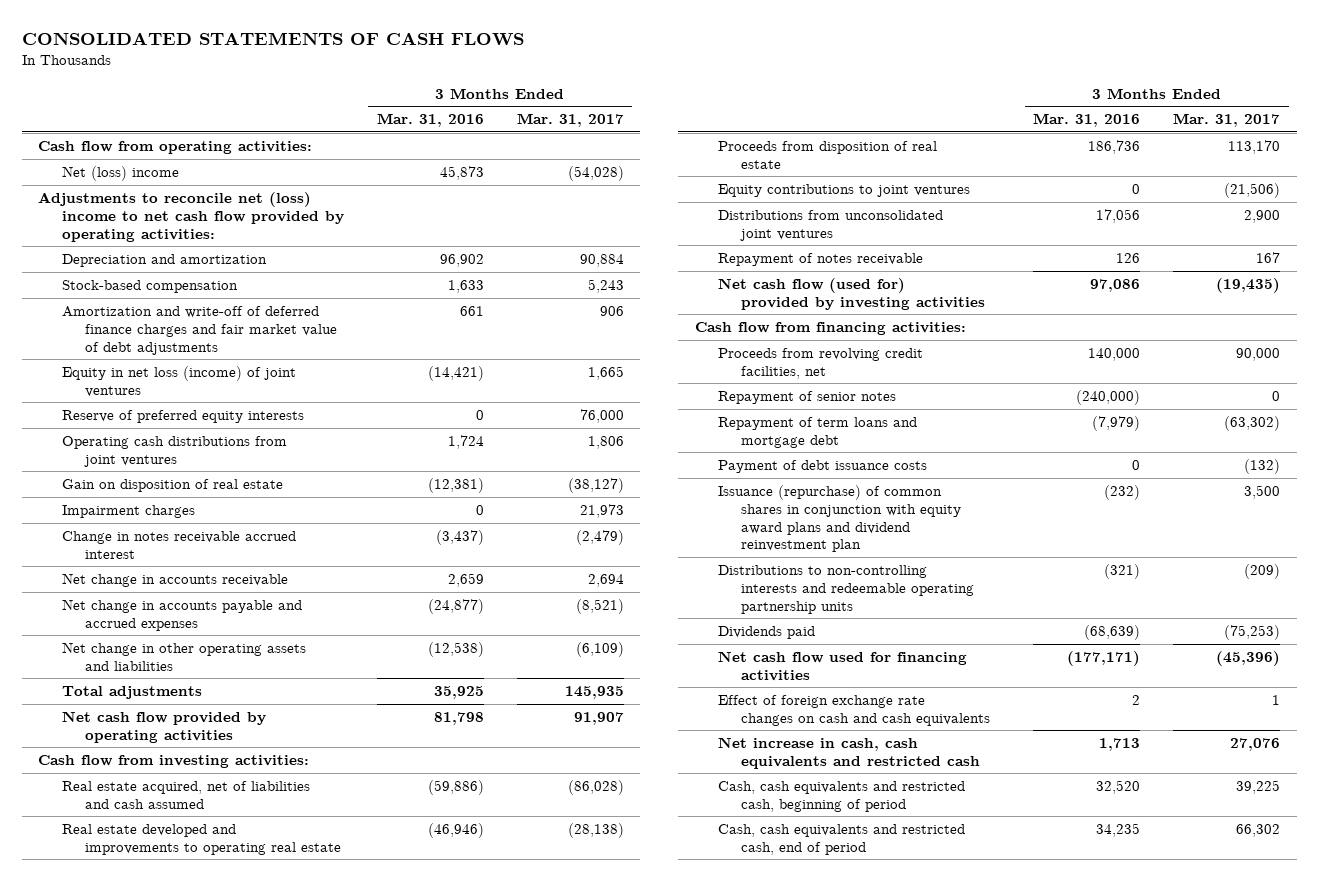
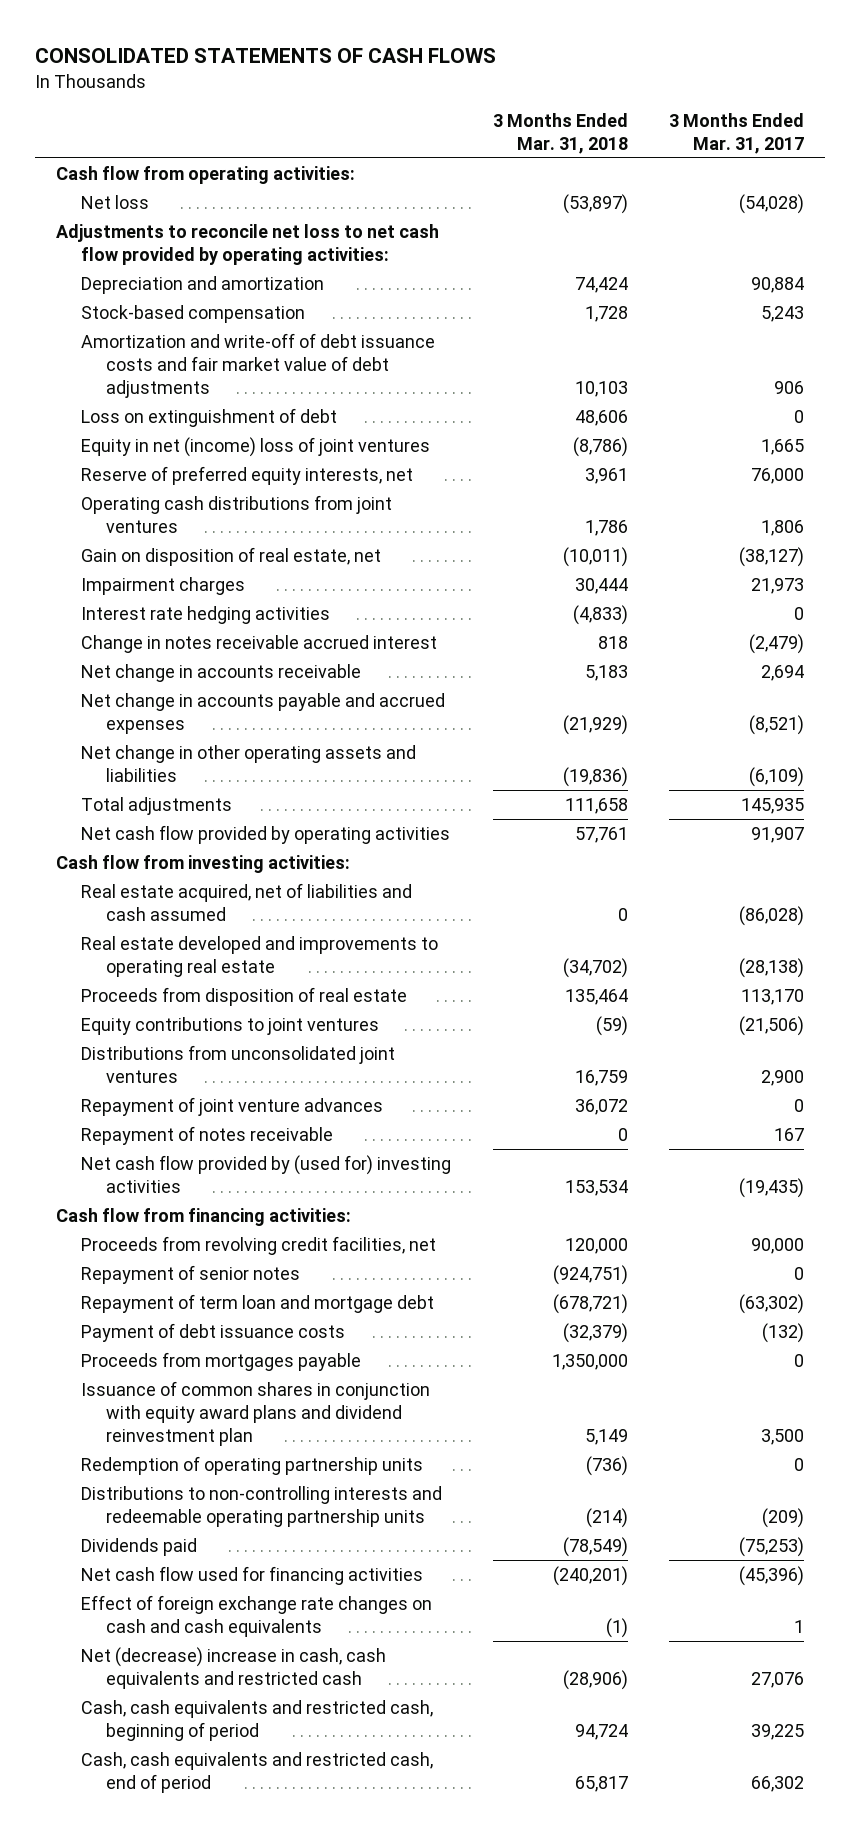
[376,113,484,128] Mar. 31, 2016 -> none
none -> [492,112,628,154] 3 Months Ended Mar. 31, 2018
[61,166,179,182] Net (loss) income -> [81,195,150,210] Net loss
[38,192,344,242] Adjustments to reconcile net (loss) income to net cash flow provided by operating activities: -> [56,224,440,266] Adjustments to reconcile net loss to net cash flow provided by operating activities:
[61,306,338,355] Amortization and write-off of deferred finance charges and fair market value of debt adjustments -> [81,333,436,399] Amortization and write-off of debt issuance costs and fair market value of debt adjustments
none -> [81,408,338,428] Loss on extinguishment of debt
[61,366,296,397] Equity in net loss (income) of joint ventures -> [81,437,431,458] Equity in net (income) loss of joint ventures
[61,410,304,424] Reserve of preferred equity interests -> [81,466,414,486] Reserve of preferred equity interests, net
[61,479,283,493] Gain on disposition of real estate -> [81,547,382,567] Gain on disposition of real estate, net
none -> [81,606,331,625] Interest rate hedging activities
none -> [81,1097,384,1117] Repayment of joint venture advances
[718,278,986,310] Net cash flow (used for) provided by investing activities -> [81,1155,452,1194] Net cash flow provided by (used for) investing activities
[718,417,918,448] Repayment of term loans and mortgage debt -> [81,1294,435,1314] Repayment of term loan and mortgage debt
none -> [81,1352,362,1372] Proceeds from mortgages payable
[718,485,962,553] Issuance (repurchase) of common shares in conjunction with equity award plans and dividend reinvestment plan -> [81,1381,431,1447] Issuance of common shares in conjunction with equity award plans and dividend reinvestment plan
none -> [81,1456,424,1476] Redemption of operating partnership units
[718,737,981,769] Net increase in cash, cash equivalents and restricted cash -> [81,1647,387,1690] Net (decrease) increase in cash, cash equivalents and restricted cash

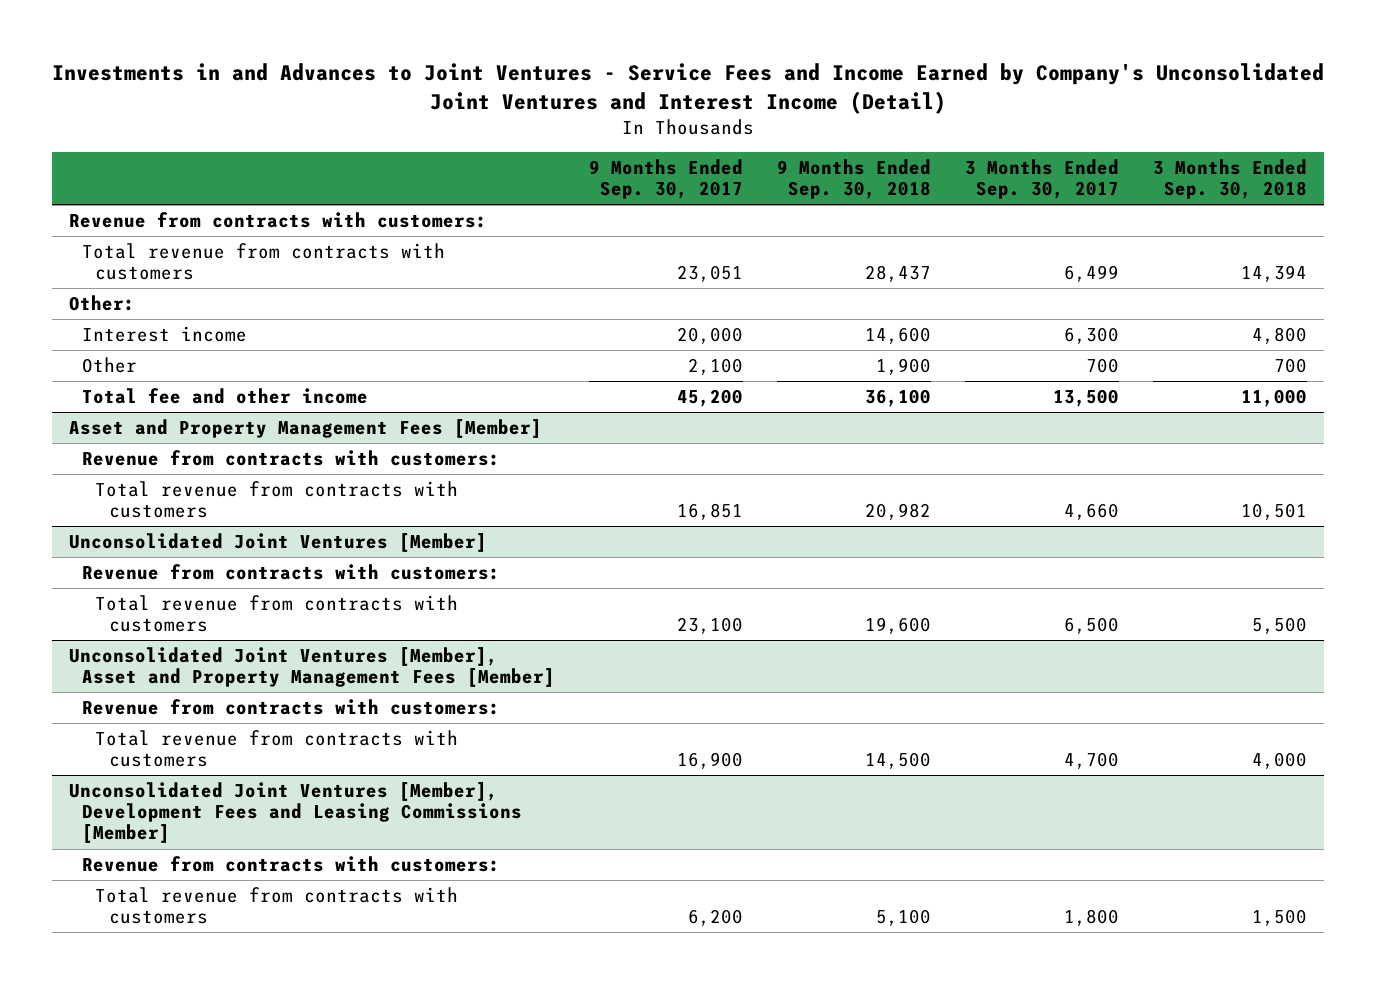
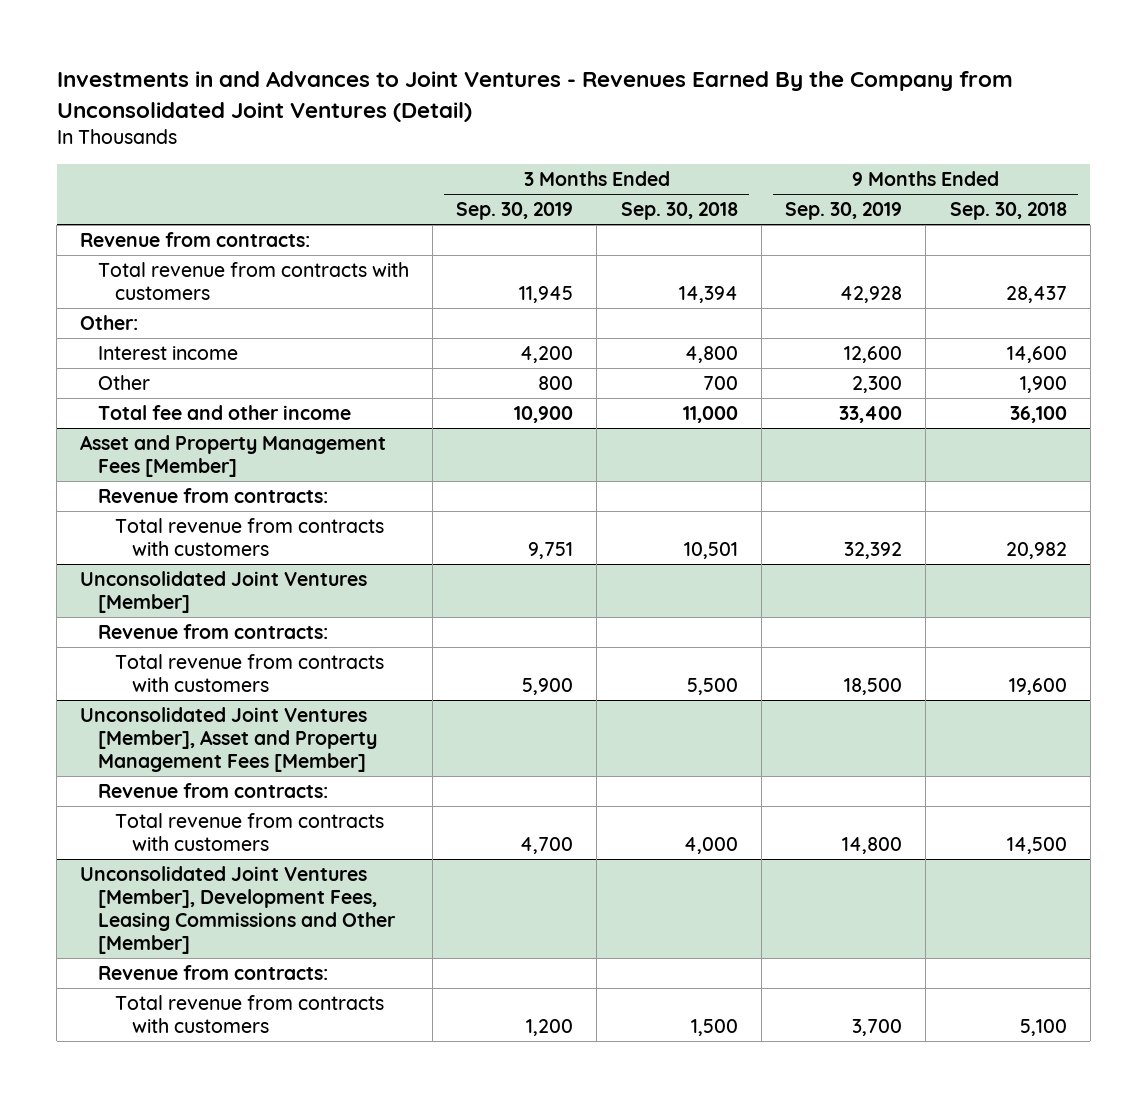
[51,63,1324,114] Investments in and Advances to Joint Ventures - Service Fees and Income Earned by Company's Unconsolidated Joint Ventures and Interest Income (Detail) -> [56,71,1013,122] Investments in and Advances to Joint Ventures - Revenues Earned By the Company from Unconsolidated Joint Ventures (Detail)
[588,158,743,200] 9 Months Ended Sep. 30, 2017 -> none
[965,158,1120,200] 3 Months Ended Sep. 30, 2017 -> none
none -> [456,202,574,221] Sep. 30, 2019
none -> [785,202,903,221] Sep. 30, 2019
[68,211,487,228] Revenue from contracts with customers: -> [80,232,311,248] Revenue from contracts:
[81,449,500,466] Revenue from contracts with customers: -> [97,488,328,504] Revenue from contracts:
[81,563,500,580] Revenue from contracts with customers: -> [97,624,328,640] Revenue from contracts:
[81,698,500,715] Revenue from contracts with customers: -> [97,783,328,799] Revenue from contracts:
[68,781,522,844] Unconsolidated Joint Ventures [Member], Development Fees and Leasing Commissions [Member] -> [80,866,396,954] Unconsolidated Joint Ventures [Member], Development Fees, Leasing Commissions and Other [Member]
[81,855,500,872] Revenue from contracts with customers: -> [97,965,328,981] Revenue from contracts:

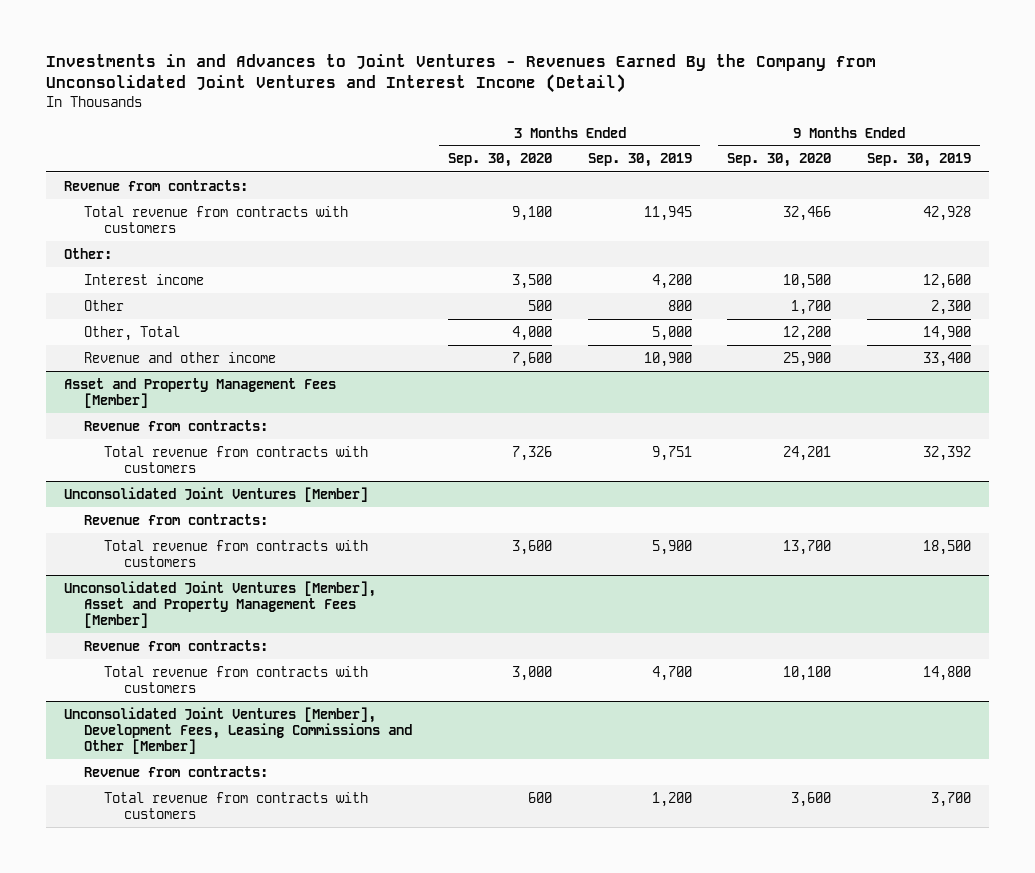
[56,71,1013,122] Investments in and Advances to Joint Ventures - Revenues Earned By the Company from Unconsolidated Joint Ventures (Detail) -> [46,54,877,94] Investments in and Advances to Joint Ventures - Revenues Earned By the Company from Unconsolidated Joint Ventures and Interest Income (Detail)
[620,202,738,221] Sep. 30, 2018 -> none
[949,202,1067,221] Sep. 30, 2018 -> none
none -> [447,153,552,168] Sep. 30, 2020
none -> [727,153,832,168] Sep. 30, 2020
none -> [84,325,181,341] Other, Total
[97,405,351,421] Total fee and other income -> [84,351,277,363] Revenue and other income

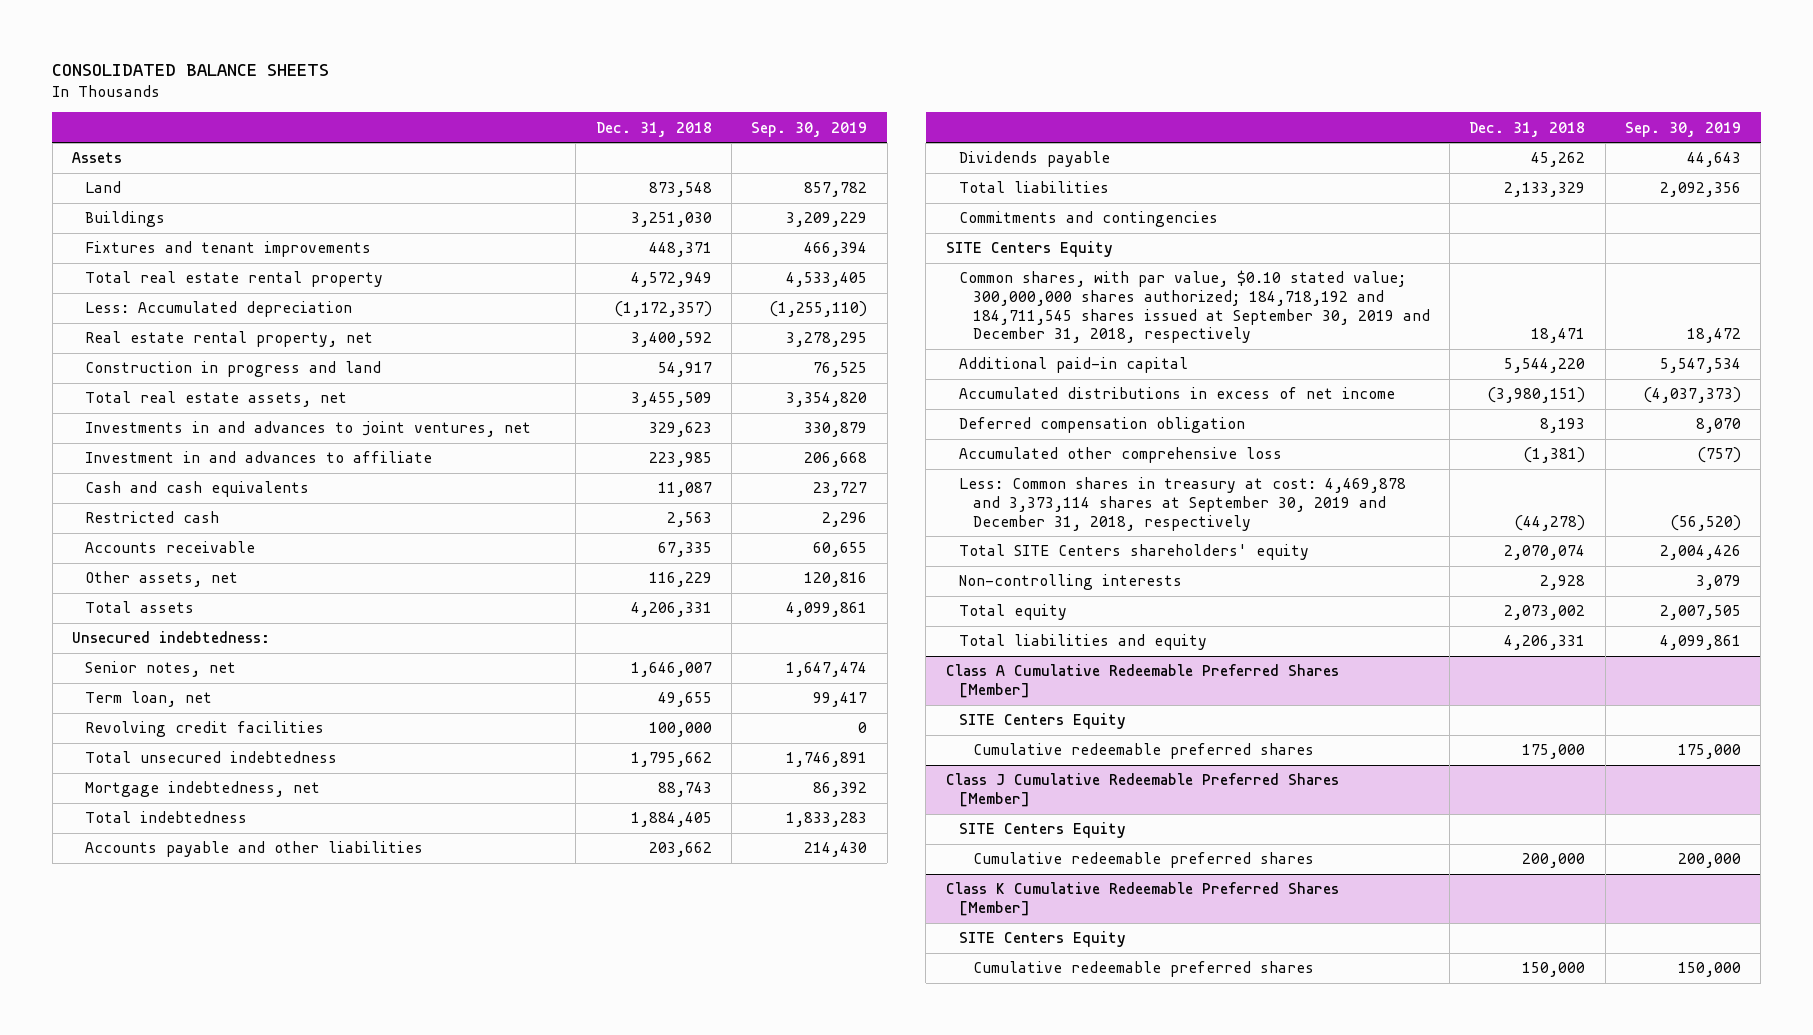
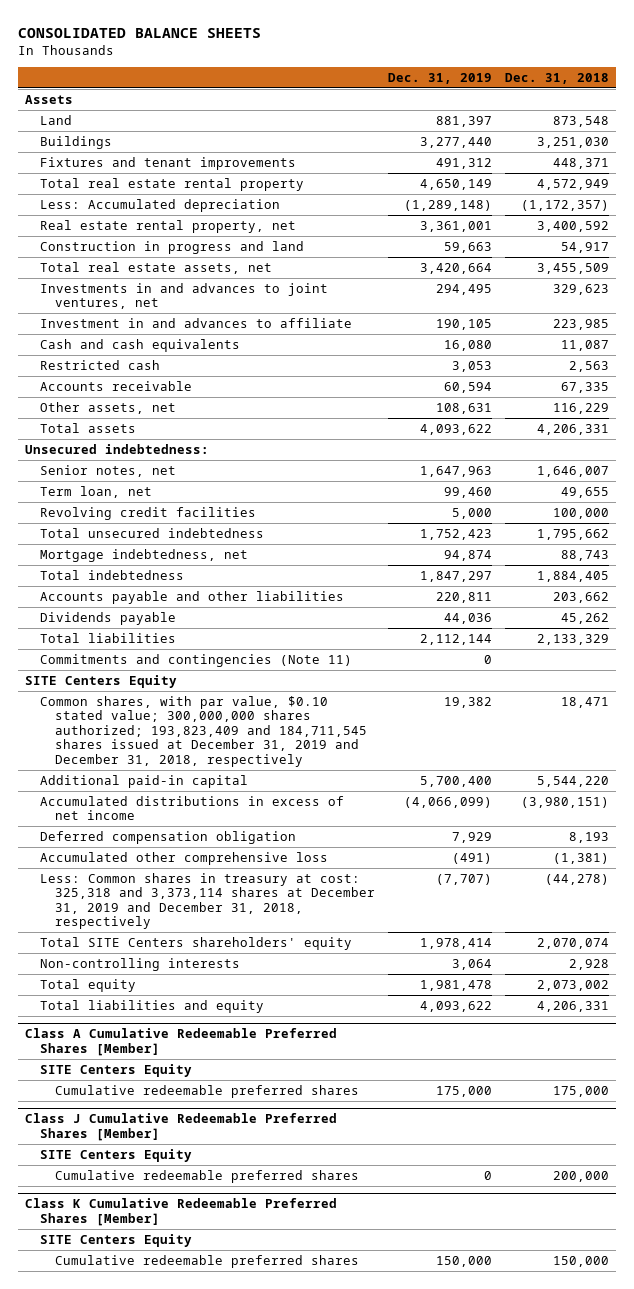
[751,121,868,137] Sep. 30, 2019 -> none
none -> [388,73,493,85] Dec. 31, 2019
[959,211,1219,228] Commitments and contingencies -> [40,653,353,667] Commitments and contingencies (Note 11)
[959,270,1430,344] Common shares, with par value, $0.10 stated value; 300,000,000 shares authorized; 184,718,192 and 184,711,545 shares issued at September 30, 2019 and December 31, 2018, respectively -> [40,695,368,767] Common shares, with par value, $0.10 stated value; 300,000,000 shares authorized; 193,823,409 and 184,711,545 shares issued at December 31, 2019 and December 31, 2018, respectively
[959,477,1407,531] Less: Common shares in treasury at cost: 4,469,878 and 3,373,114 shares at September 30, 2019 and December 31, 2018, respectively -> [40,872,376,930] Less: Common shares in treasury at cost: 325,318 and 3,373,114 shares at December 31, 2019 and December 31, 2018, respectively

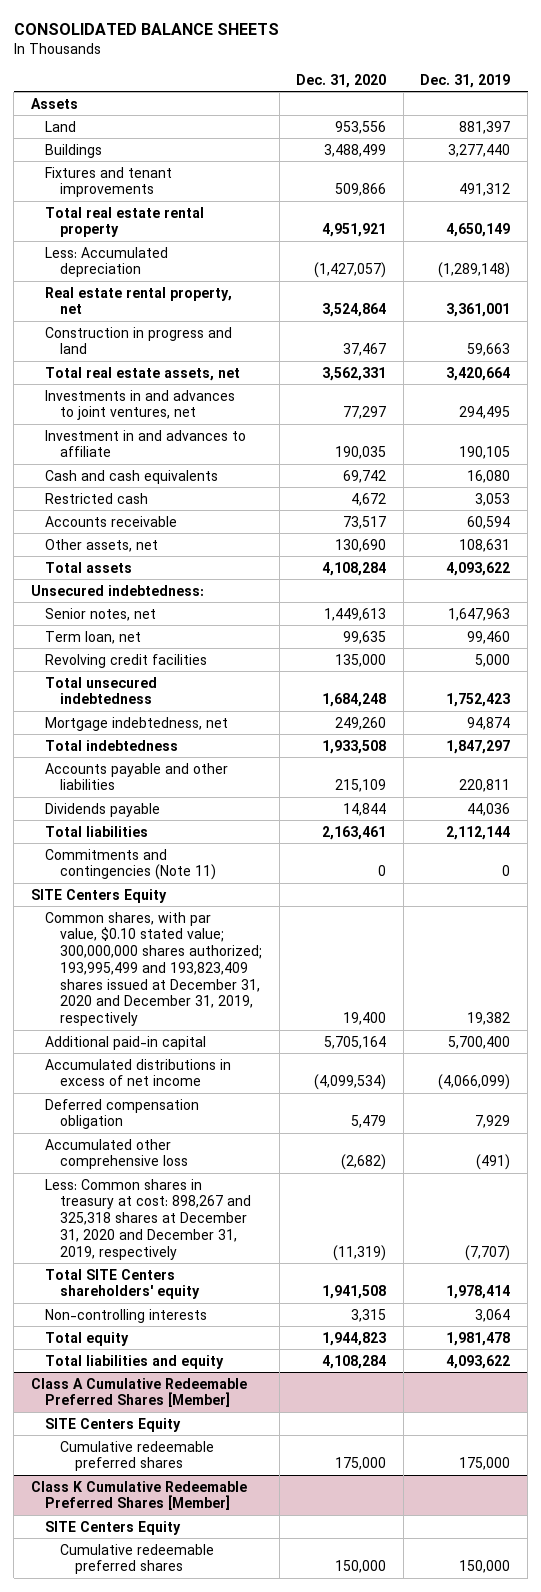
[505,73,610,85] Dec. 31, 2018 -> none
none -> [296,73,387,88] Dec. 31, 2020
[40,695,368,767] Common shares, with par value, $0.10 stated value; 300,000,000 shares authorized; 193,823,409 and 184,711,545 shares issued at December 31, 2019 and December 31, 2018, respectively -> [45,911,262,1027] Common shares, with par value, $0.10 stated value; 300,000,000 shares authorized; 193,995,499 and 193,823,409 shares issued at December 31, 2020 and December 31, 2019, respectively
[40,872,376,930] Less: Common shares in treasury at cost: 325,318 and 3,373,114 shares at December 31, 2019 and December 31, 2018, respectively -> [45,1178,251,1260] Less: Common shares in treasury at cost: 898,267 and 325,318 shares at December 31, 2020 and December 31, 2019, respectively
[24,1113,337,1141] Class J Cumulative Redeemable Preferred Shares [Member] -> none
[40,1148,193,1162] SITE Centers Equity -> none
[55,1169,360,1183] Cumulative redeemable preferred shares -> none

